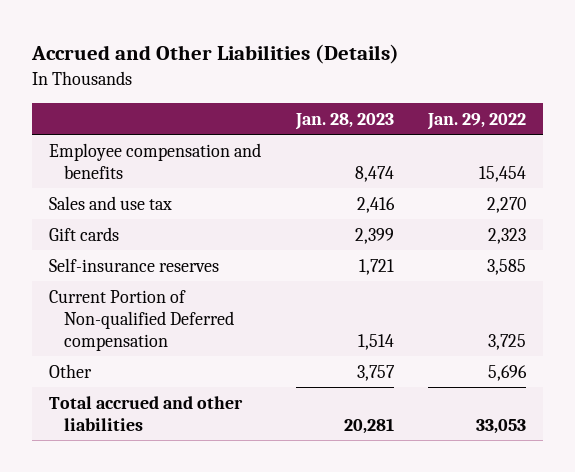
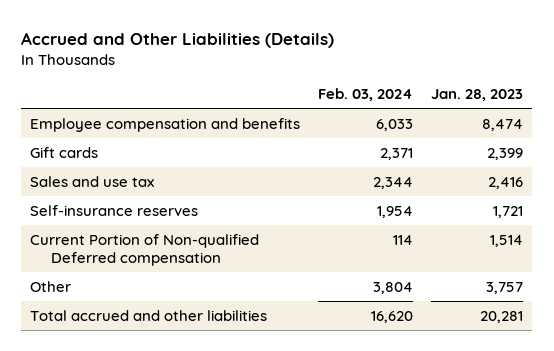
[426,112,526,130] Jan. 29, 2022 -> none
none -> [318,88,414,102] Feb. 03, 2024
[49,195,173,210] Sales and use tax -> [30,175,155,187] Sales and use tax

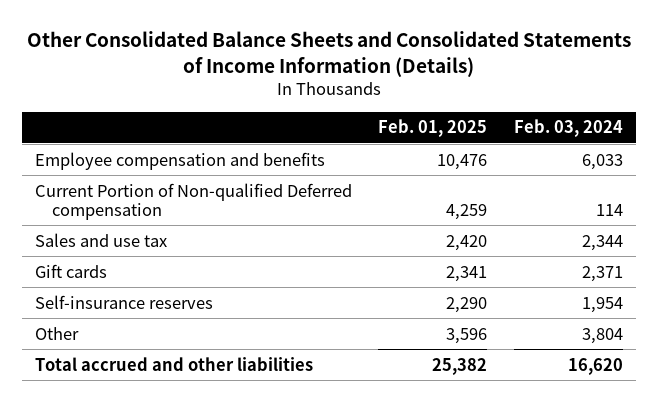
[21,31,335,48] Accrued and Other Liabilities (Details) -> [26,31,631,78] Other Consolidated Balance Sheets and Consolidated Statements of Income Information (Details)
[431,89,524,102] Jan. 28, 2023 -> none
none -> [378,119,488,138] Feb. 01, 2025
[30,233,260,266] Current Portion of Non-qualified Deferred compensation -> [35,182,353,220] Current Portion of Non-qualified Deferred compensation
[30,146,99,158] Gift cards -> [35,263,108,278] Gift cards

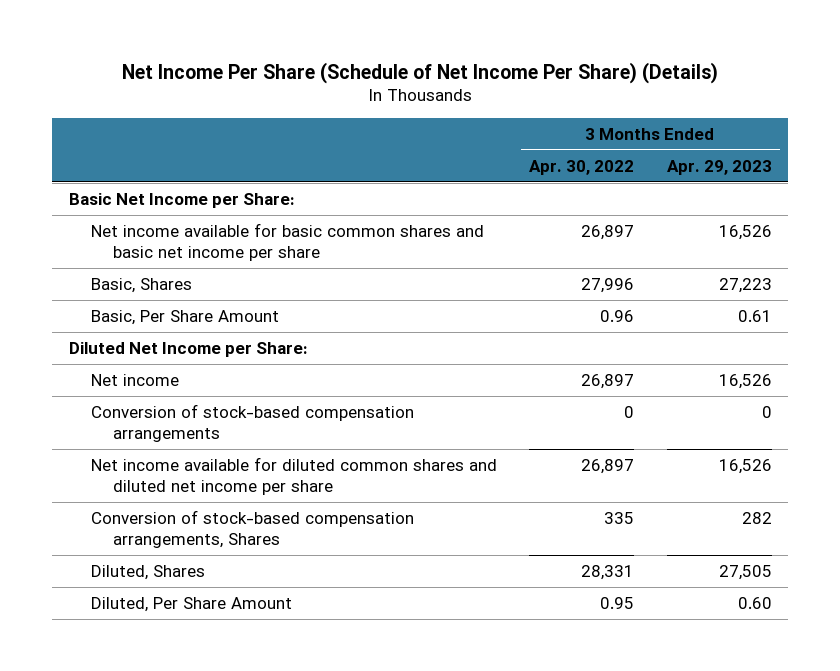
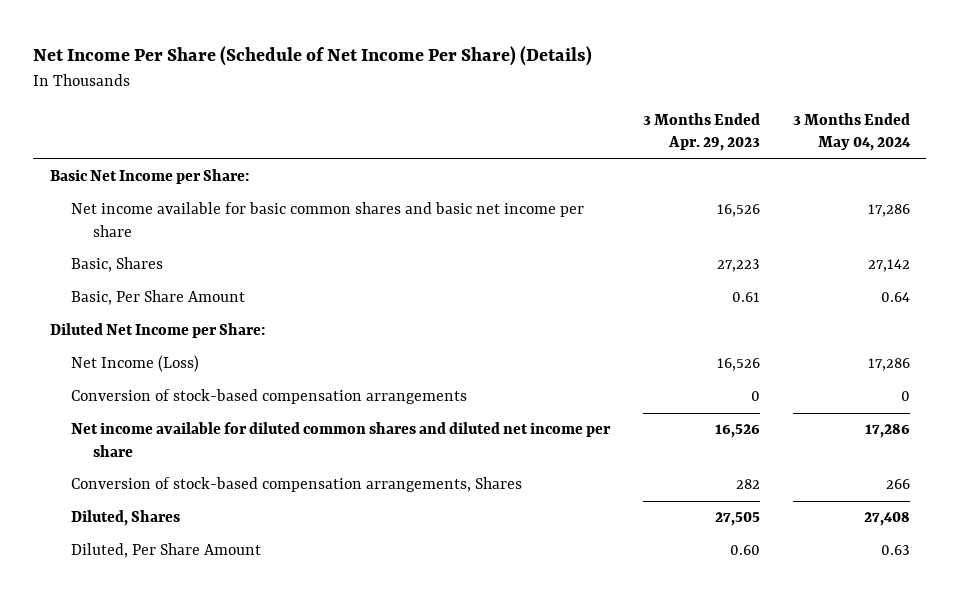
[529,159,635,175] Apr. 30, 2022 -> none
none -> [792,113,911,152] 3 Months Ended May 04, 2024
[90,373,179,386] Net income -> [71,355,200,373] Net Income (Loss)

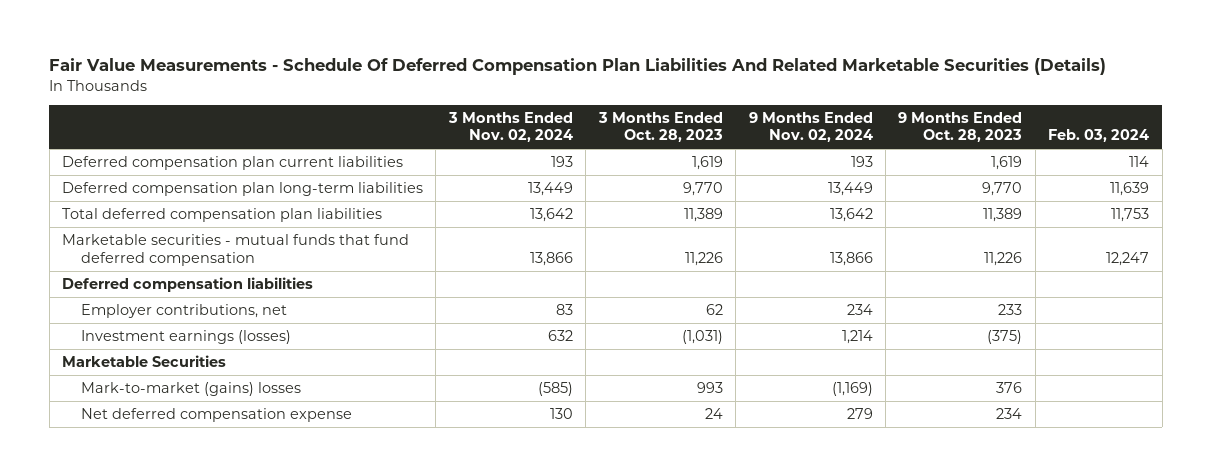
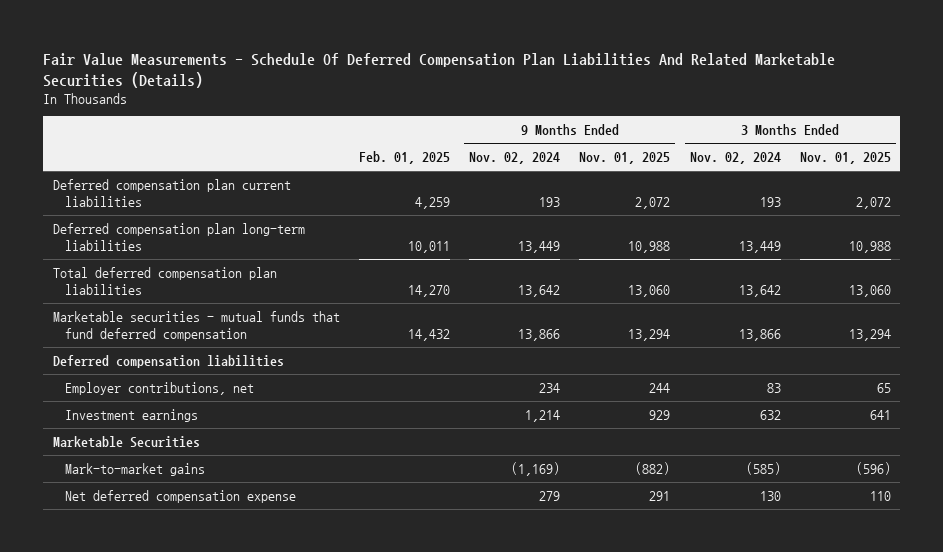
[597,111,723,143] 3 Months Ended Oct. 28, 2023 -> none
[898,111,1023,143] 9 Months Ended Oct. 28, 2023 -> none
[1048,129,1150,143] Feb. 03, 2024 -> none
none -> [358,151,450,165] Feb. 01, 2025
none -> [579,152,671,165] Nov. 01, 2025
none -> [799,152,891,165] Nov. 01, 2025
[81,329,292,344] Investment earnings (losses) -> [65,408,199,422] Investment earnings
[81,381,302,396] Mark-to-market (gains) losses -> [65,462,206,476] Mark-to-market gains

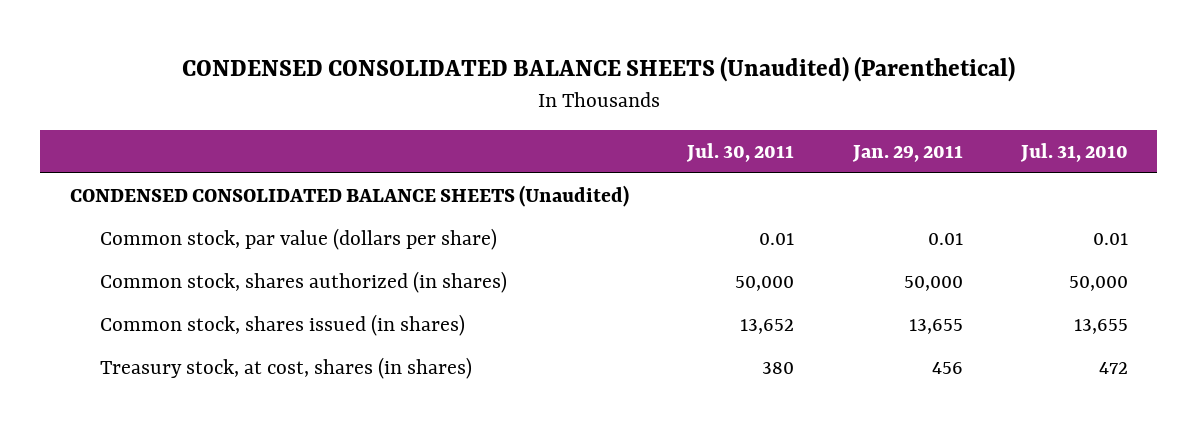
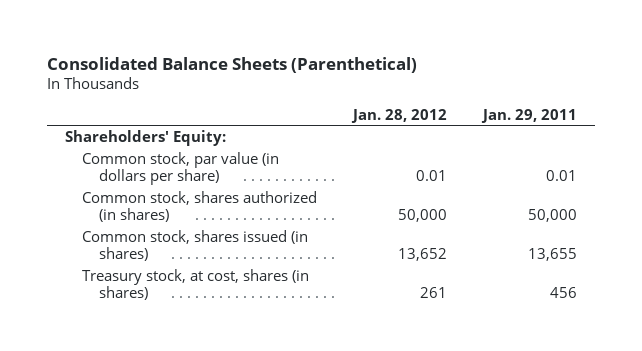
[181,55,1015,82] CONDENSED CONSOLIDATED BALANCE SHEETS (Unaudited) (Parenthetical) -> [47,56,418,73] Consolidated Balance Sheets (Parenthetical)
[686,142,795,162] Jul. 30, 2011 -> none
[1020,142,1129,162] Jul. 31, 2010 -> none
none -> [351,108,448,123] Jan. 28, 2012
[69,185,629,208] CONDENSED CONSOLIDATED BALANCE SHEETS (Unaudited) -> none
none -> [65,129,227,146] Shareholders' Equity:
[100,228,498,251] Common stock, par value (dollars per share) -> [82,151,280,186] Common stock, par value (in dollars per share)

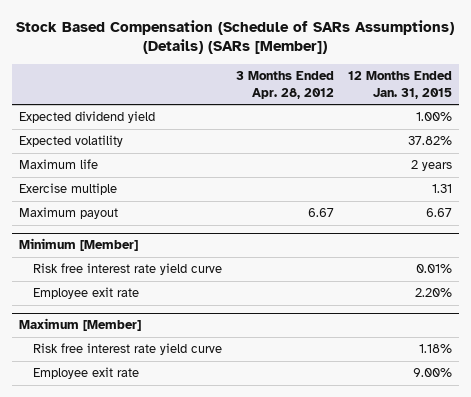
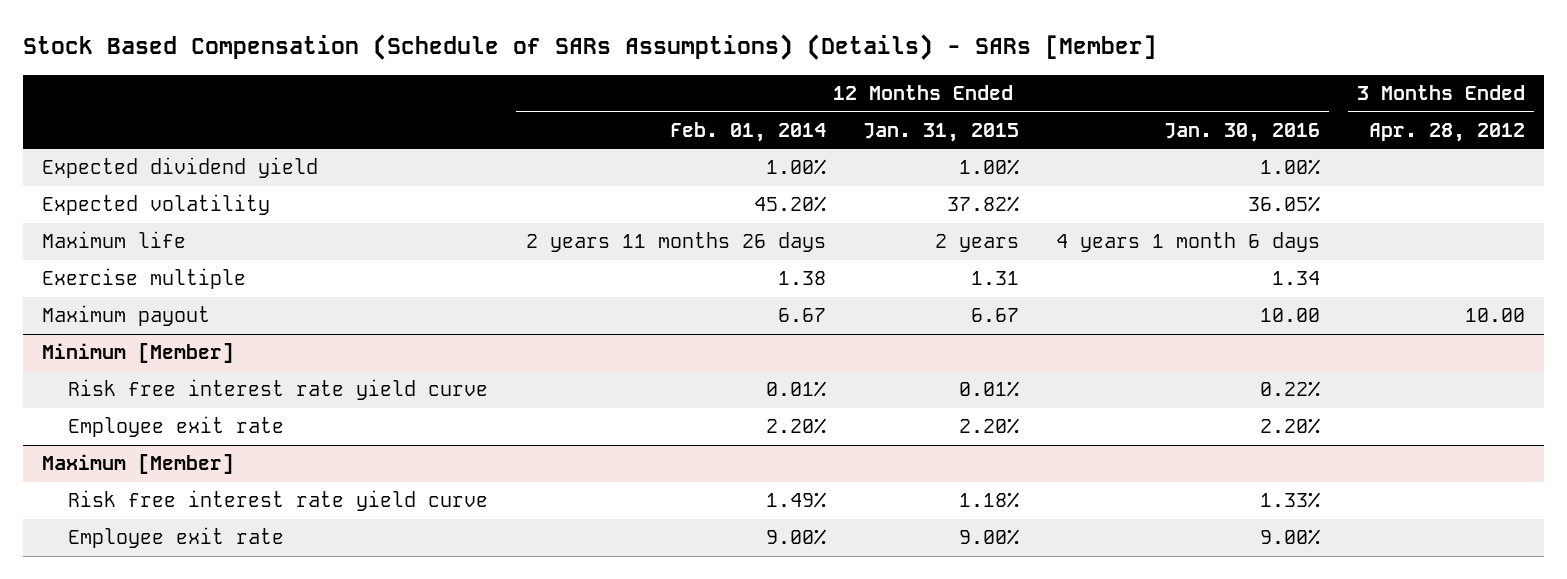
[16,19,455,55] Stock Based Compensation (Schedule of SARs Assumptions) (Details) (SARs [Member]) -> [23,34,1158,61] Stock Based Compensation (Schedule of SARs Assumptions) (Details) - SARs [Member]
none -> [669,121,826,142] Feb. 01, 2014
none -> [1163,122,1320,142] Jan. 30, 2016
[307,208,334,218] 6.67 -> [1465,308,1526,323] 10.00

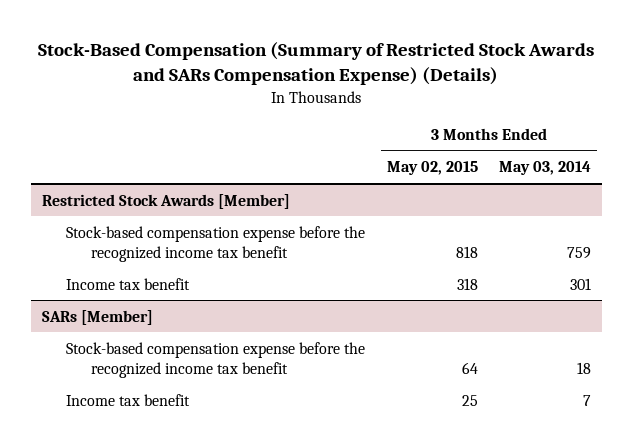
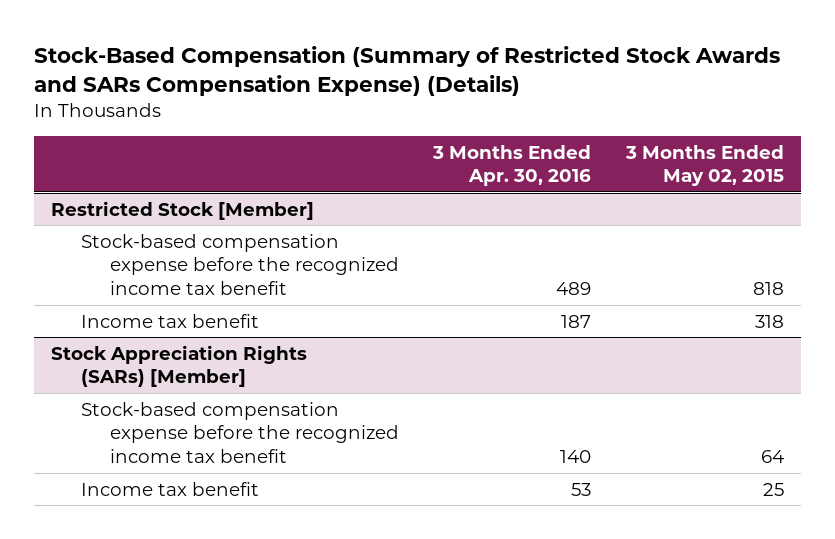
[499,161,592,176] May 03, 2014 -> none
none -> [432,144,592,187] 3 Months Ended Apr. 30, 2016
[41,193,290,209] Restricted Stock Awards [Member] -> [51,200,315,220] Restricted Stock [Member]
[41,309,153,325] SARs [Member] -> [51,344,308,388] Stock Appreciation Rights (SARs) [Member]

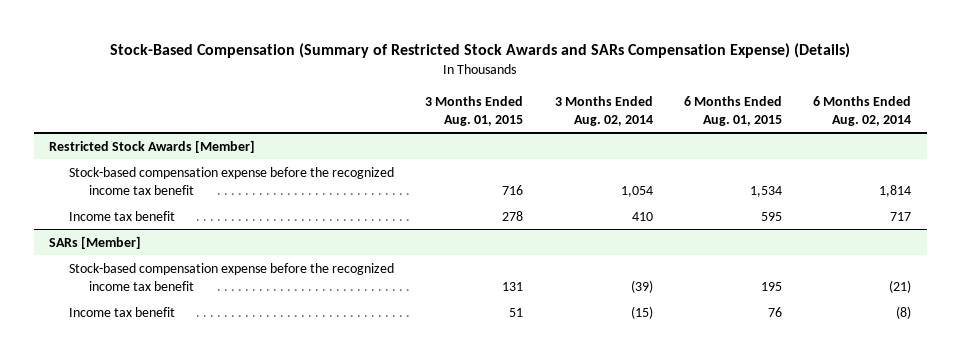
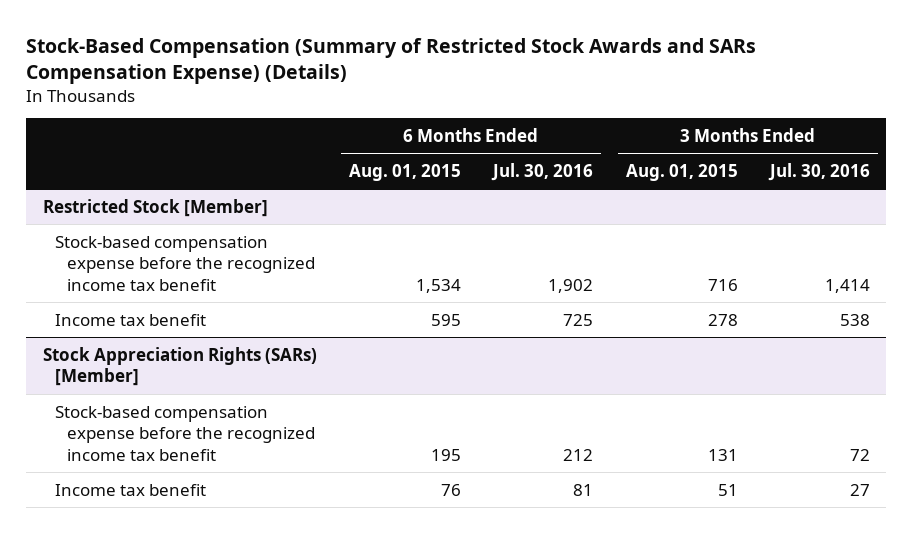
[554,95,653,126] 3 Months Ended Aug. 02, 2014 -> none
[813,95,912,126] 6 Months Ended Aug. 02, 2014 -> none
none -> [491,162,594,181] Jul. 30, 2016
none -> [767,162,870,181] Jul. 30, 2016
[49,139,256,153] Restricted Stock Awards [Member] -> [42,198,268,217] Restricted Stock [Member]
[49,235,142,249] SARs [Member] -> [42,346,317,387] Stock Appreciation Rights (SARs) [Member]

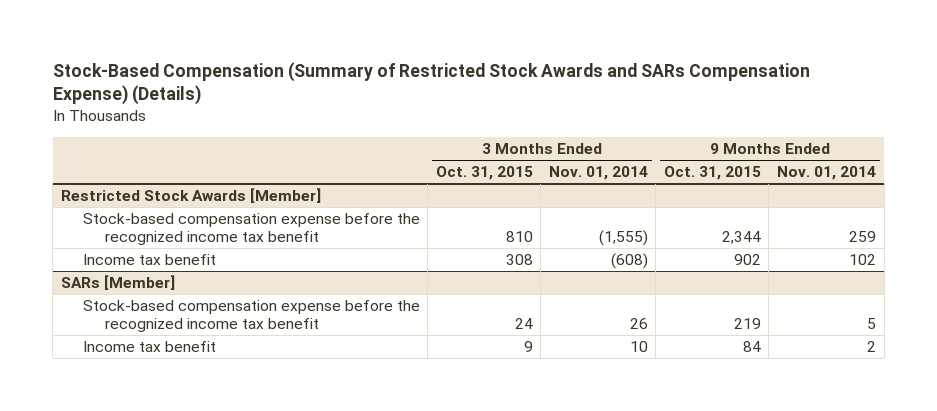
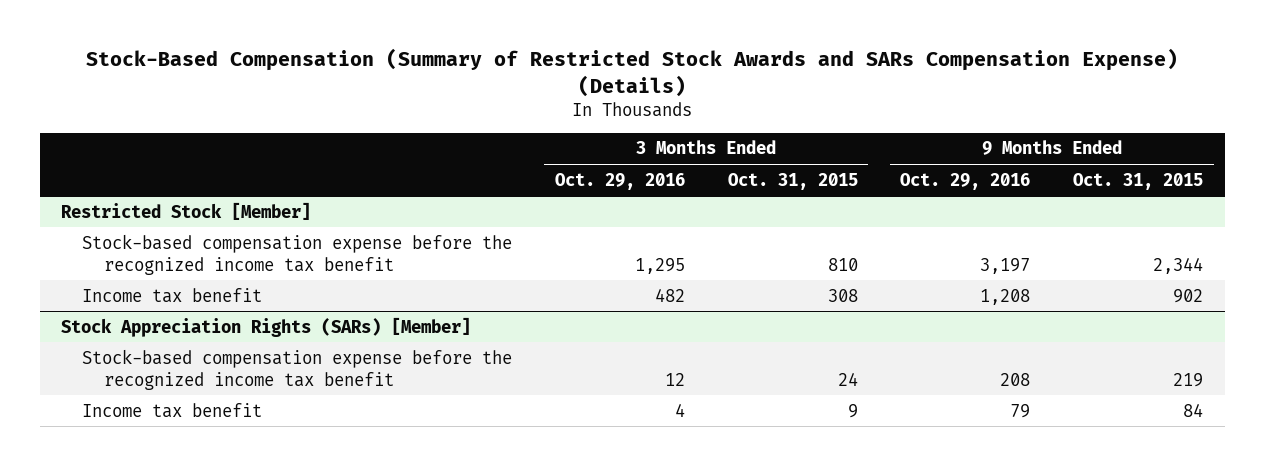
[548,166,648,181] Nov. 01, 2014 -> none
[776,166,876,181] Nov. 01, 2014 -> none
none -> [555,172,686,190] Oct. 29, 2016
none -> [900,172,1031,190] Oct. 29, 2016
[60,188,321,204] Restricted Stock Awards [Member] -> [60,201,311,220] Restricted Stock [Member]
[60,275,175,291] SARs [Member] -> [60,316,471,337] Stock Appreciation Rights (SARs) [Member]

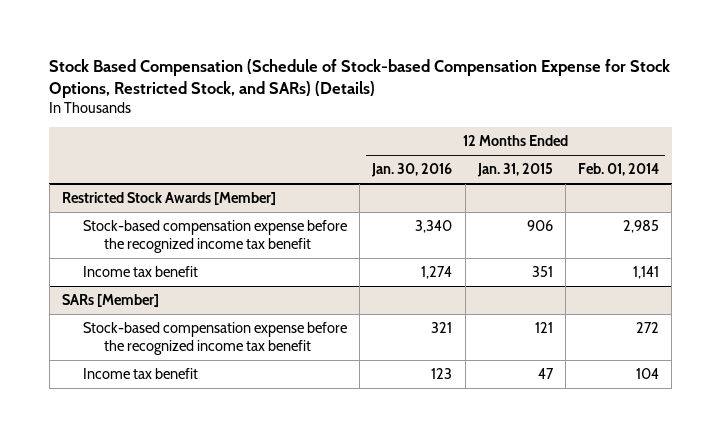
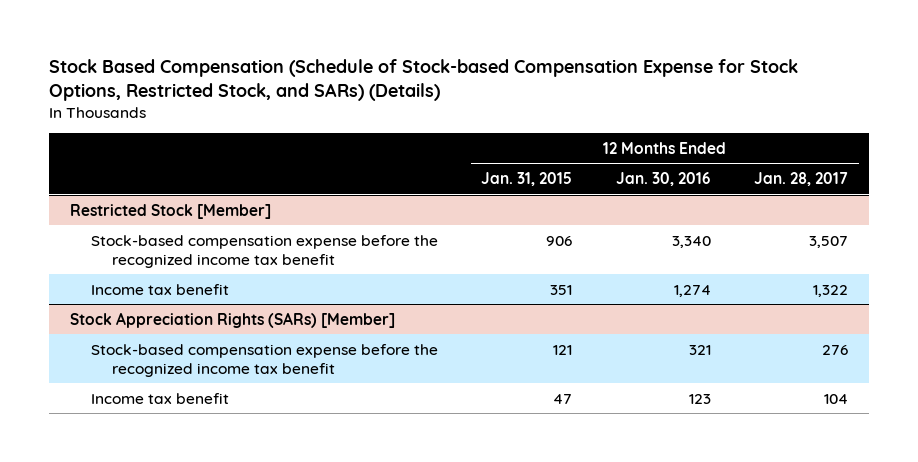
[578,163,660,177] Feb. 01, 2014 -> none
none -> [753,172,848,187] Jan. 28, 2017
[62,191,277,205] Restricted Stock Awards [Member] -> [70,203,272,219] Restricted Stock [Member]
[62,293,160,307] SARs [Member] -> [70,311,396,328] Stock Appreciation Rights (SARs) [Member]

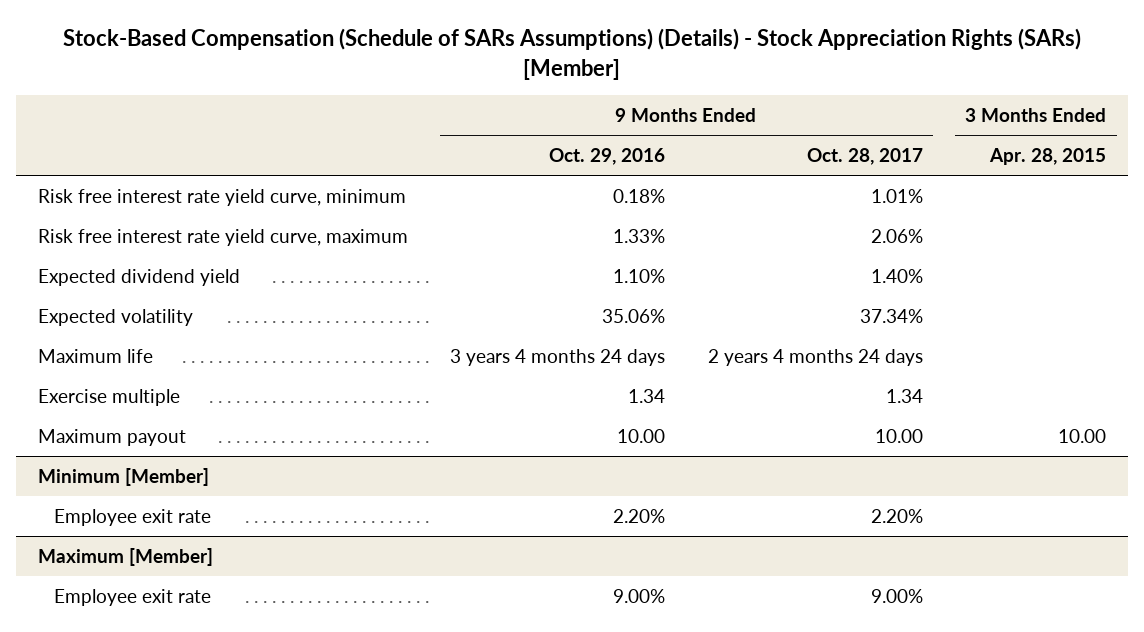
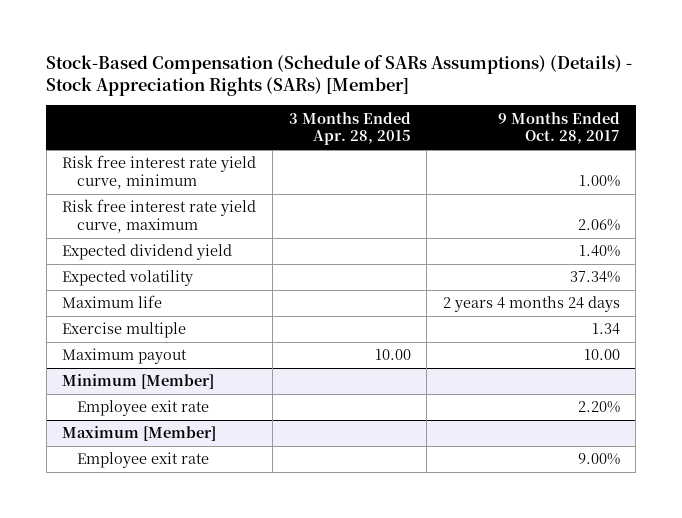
[549,148,666,166] Oct. 29, 2016 -> none
[870,188,923,203] 1.01% -> [578,174,620,187] 1.00%

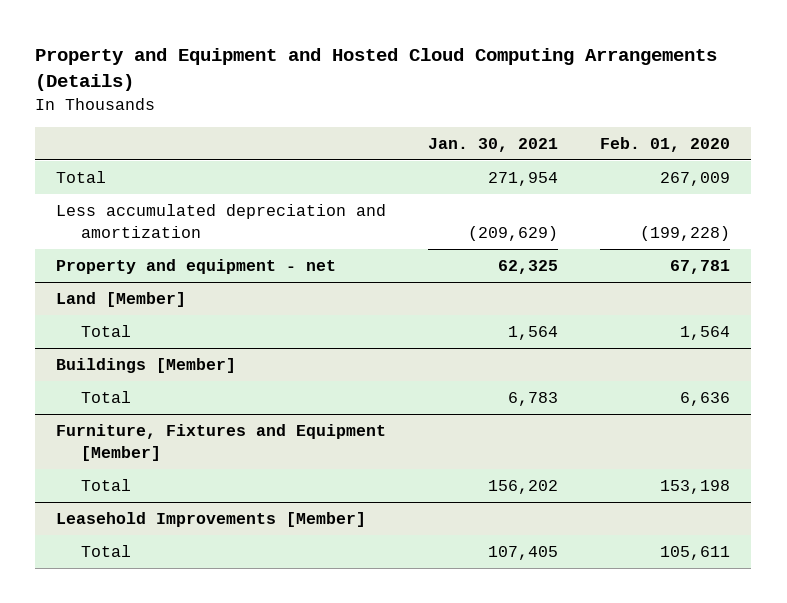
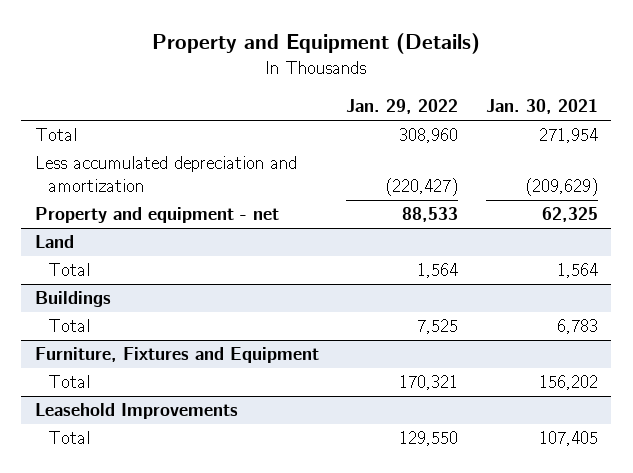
[35,48,718,92] Property and Equipment and Hosted Cloud Computing Arrangements (Details) -> [152,33,481,55] Property and Equipment (Details)
[600,136,731,152] Feb. 01, 2020 -> none
none -> [346,99,459,115] Jan. 29, 2022
[56,292,187,308] Land [Member] -> [34,235,74,249] Land
[56,358,237,374] Buildings [Member] -> [34,291,111,308] Buildings
[56,424,387,461] Furniture, Fixtures and Equipment [Member] -> [34,347,319,364] Furniture, Fixtures and Equipment
[56,512,367,528] Leasehold Improvements [Member] -> [34,403,238,420] Leasehold Improvements

